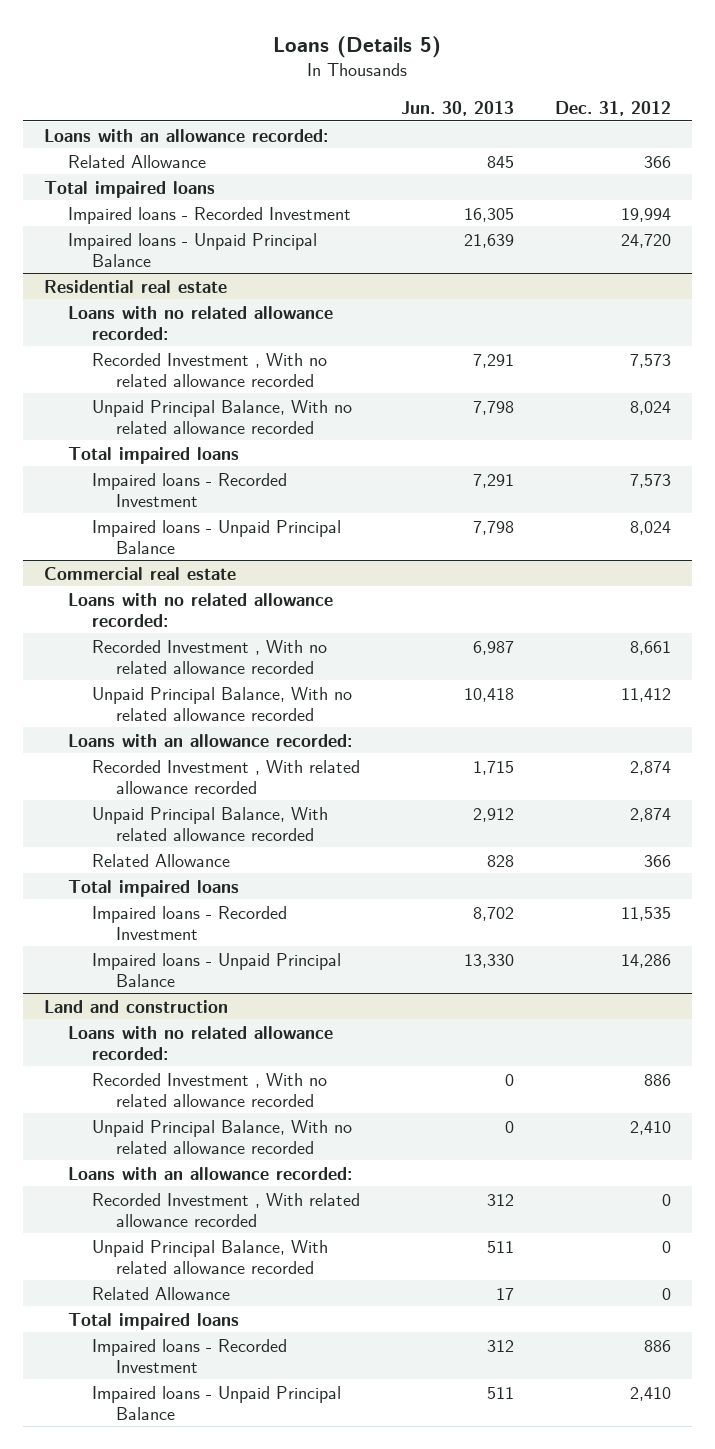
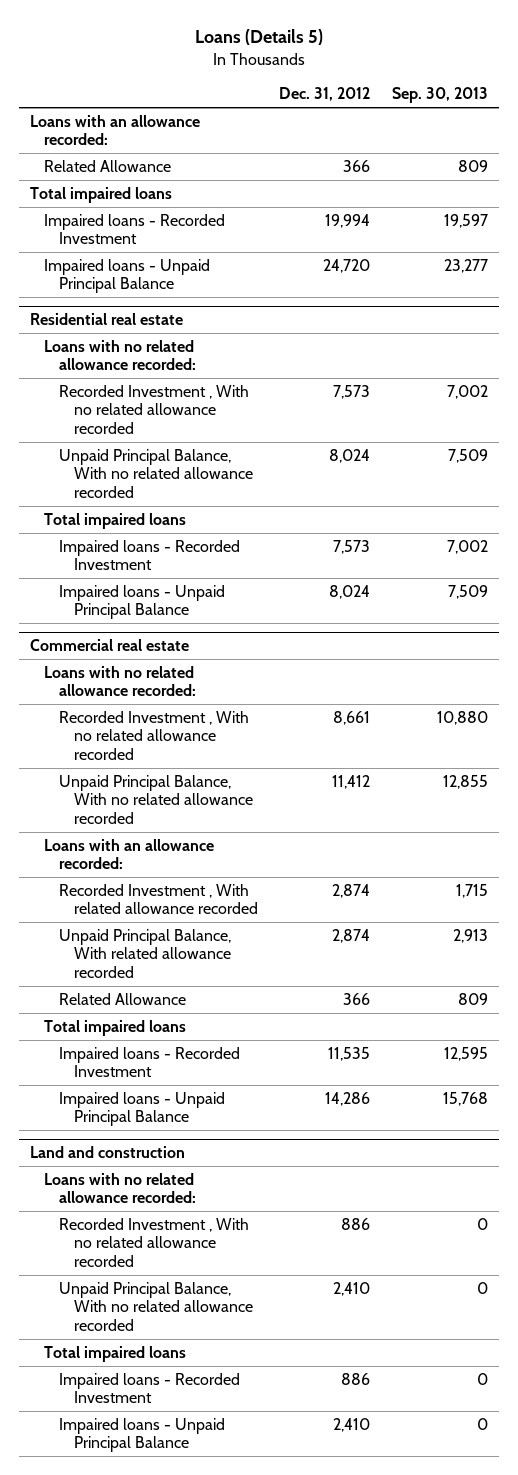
[400,100,514,116] Jun. 30, 2013 -> none
none -> [391,87,488,104] Sep. 30, 2013
[67,1166,352,1180] Loans with an allowance recorded: -> none
[91,1192,360,1227] Recorded Investment , With related allowance recorded -> none
[91,1239,328,1274] Unpaid Principal Balance, With related allowance recorded -> none
[91,1286,230,1300] Related Allowance -> none

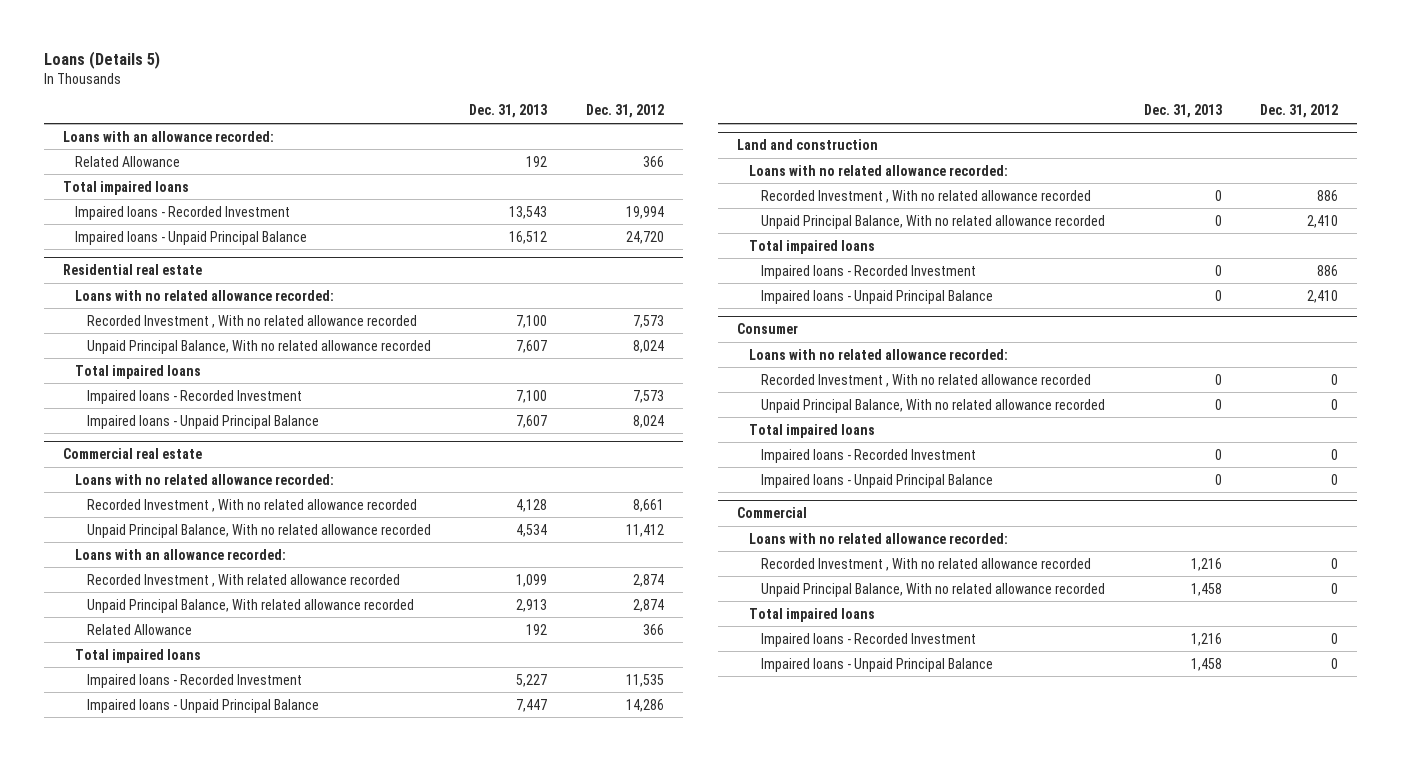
[391,87,488,104] Sep. 30, 2013 -> none
none -> [469,104,548,119] Dec. 31, 2013
none -> [737,323,799,335] Consumer
none -> [749,348,1009,360] Loans with no related allowance recorded:
none -> [761,373,1092,387] Recorded Investment , With no related allowance recorded
none -> [761,398,1106,413] Unpaid Principal Balance, With no related allowance recorded
none -> [749,423,876,438] Total impaired loans
none -> [761,448,977,463] Impaired loans - Recorded Investment
none -> [761,473,994,488] Impaired loans - Unpaid Principal Balance
none -> [737,507,808,519] Commercial
none -> [749,532,1009,544] Loans with no related allowance recorded:
none -> [761,557,1092,571] Recorded Investment , With no related allowance recorded
none -> [761,582,1106,597] Unpaid Principal Balance, With no related allowance recorded
none -> [749,607,876,622] Total impaired loans
none -> [761,632,977,647] Impaired loans - Recorded Investment
none -> [761,657,994,672] Impaired loans - Unpaid Principal Balance

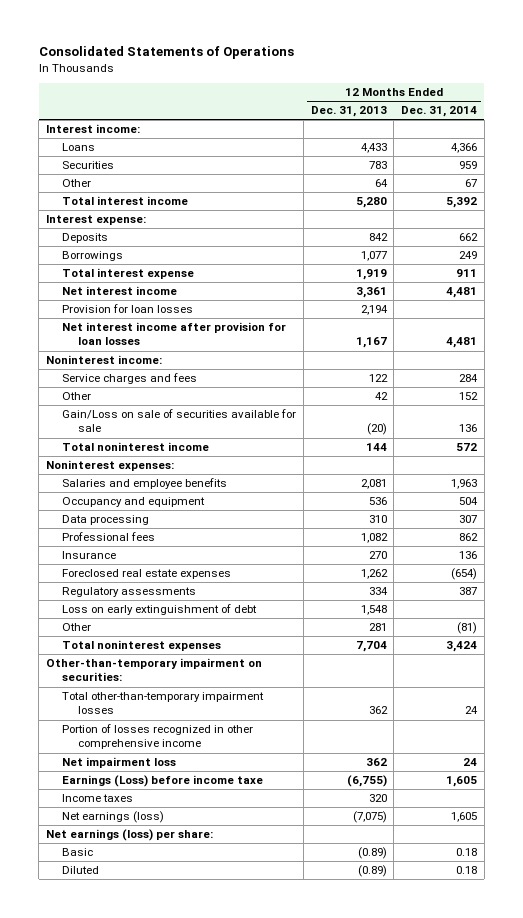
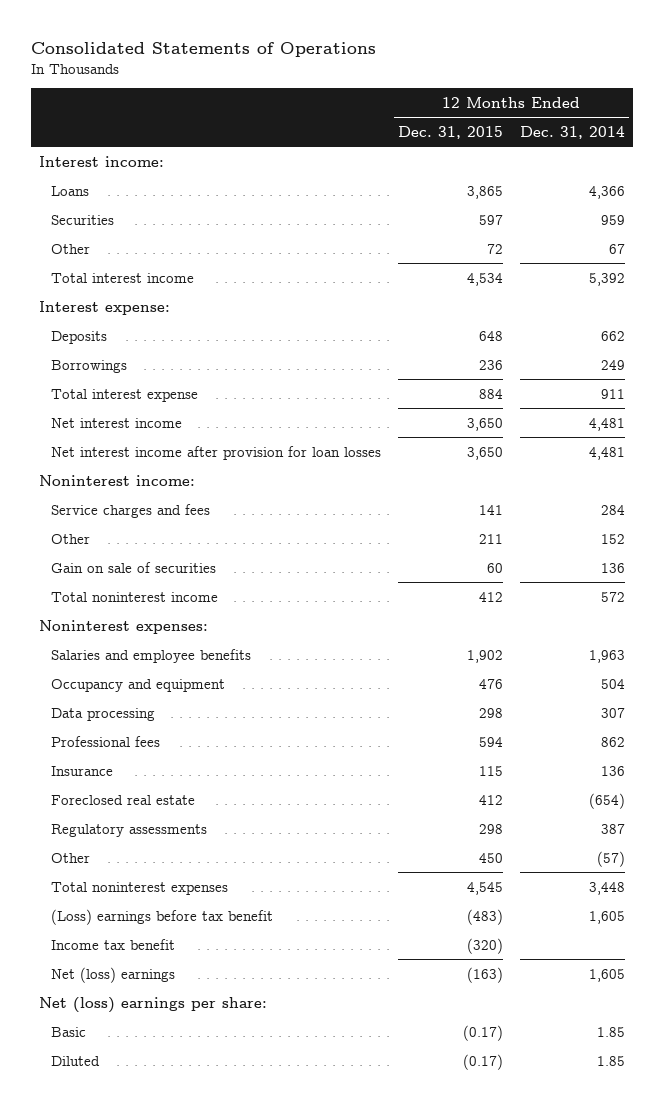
[310,106,387,118] Dec. 31, 2013 -> none
none -> [398,125,504,139] Dec. 31, 2015
[62,304,194,314] Provision for loan losses -> none
[62,409,297,433] Gain/Loss on sale of securities available for sale -> [51,561,217,573] Gain on sale of securities
[62,569,232,580] Foreclosed real estate expenses -> [51,794,196,805] Foreclosed real estate
[62,604,258,616] Loss on early extinguishment of debt -> none
[45,658,262,682] Other-than-temporary impairment on securities: -> none
[62,692,265,715] Total other-than-temporary impairment losses -> none
[62,724,254,750] Portion of losses recognized in other comprehensive income -> none
[62,757,177,769] Net impairment loss -> none
[457,622,478,635] (81) -> [596,850,625,867] (57)
[446,641,478,653] 3,424 -> [588,881,625,895] 3,448
[62,775,264,788] Earnings (Loss) before income taxe -> [51,908,274,925] (Loss) earnings before tax benefit
[62,794,134,803] Income taxes -> [51,938,176,950] Income tax benefit
[62,811,165,824] Net earnings (loss) -> [51,966,176,983] Net (loss) earnings
[45,829,213,842] Net earnings (loss) per share: -> [38,996,267,1013] Net (loss) earnings per share:
[456,848,478,857] 0.18 -> [596,1026,625,1037] 1.85
[456,866,478,875] 0.18 -> [596,1055,625,1066] 1.85

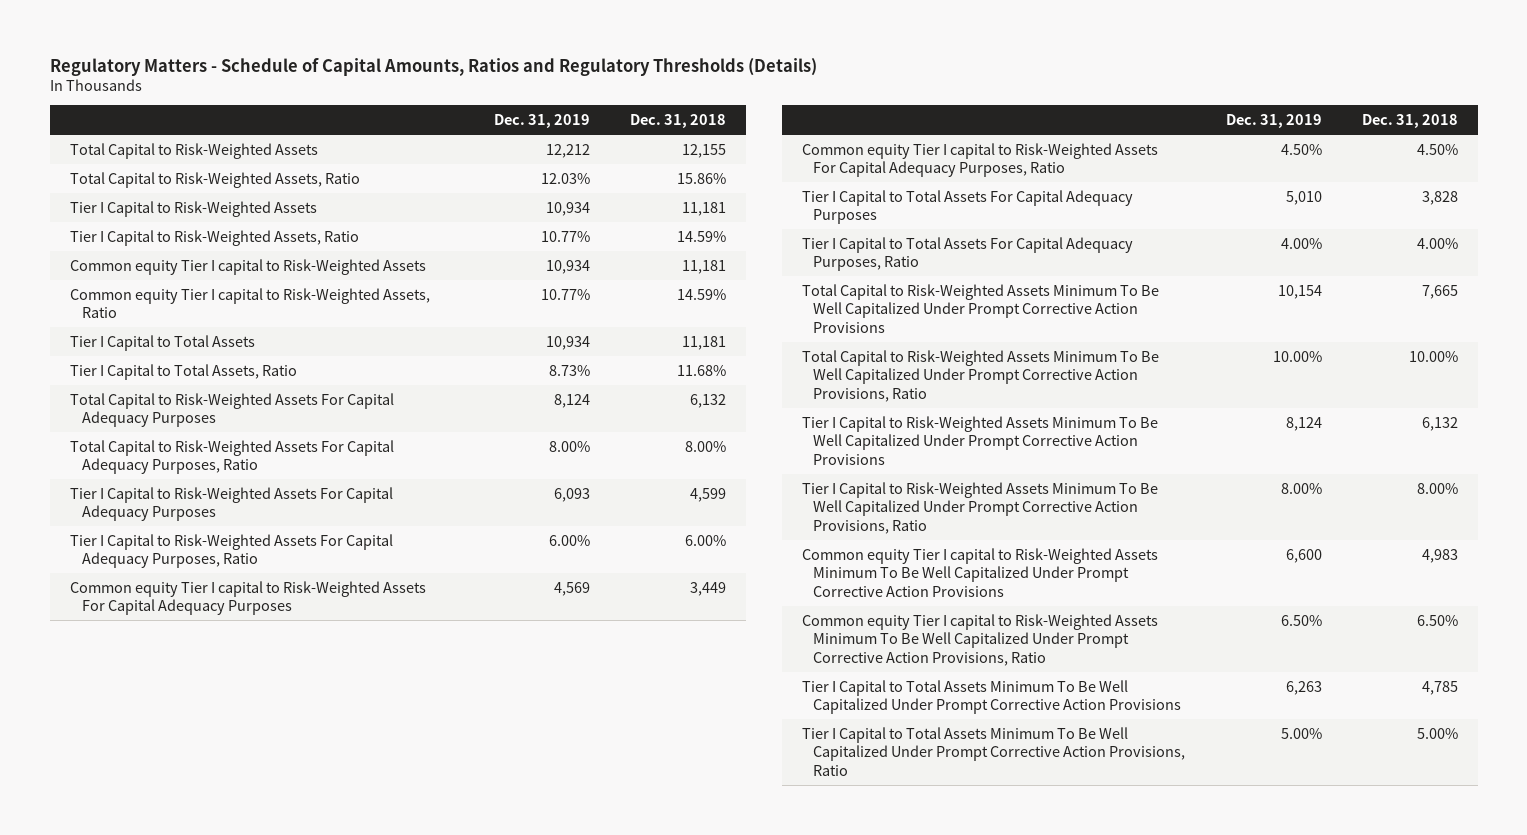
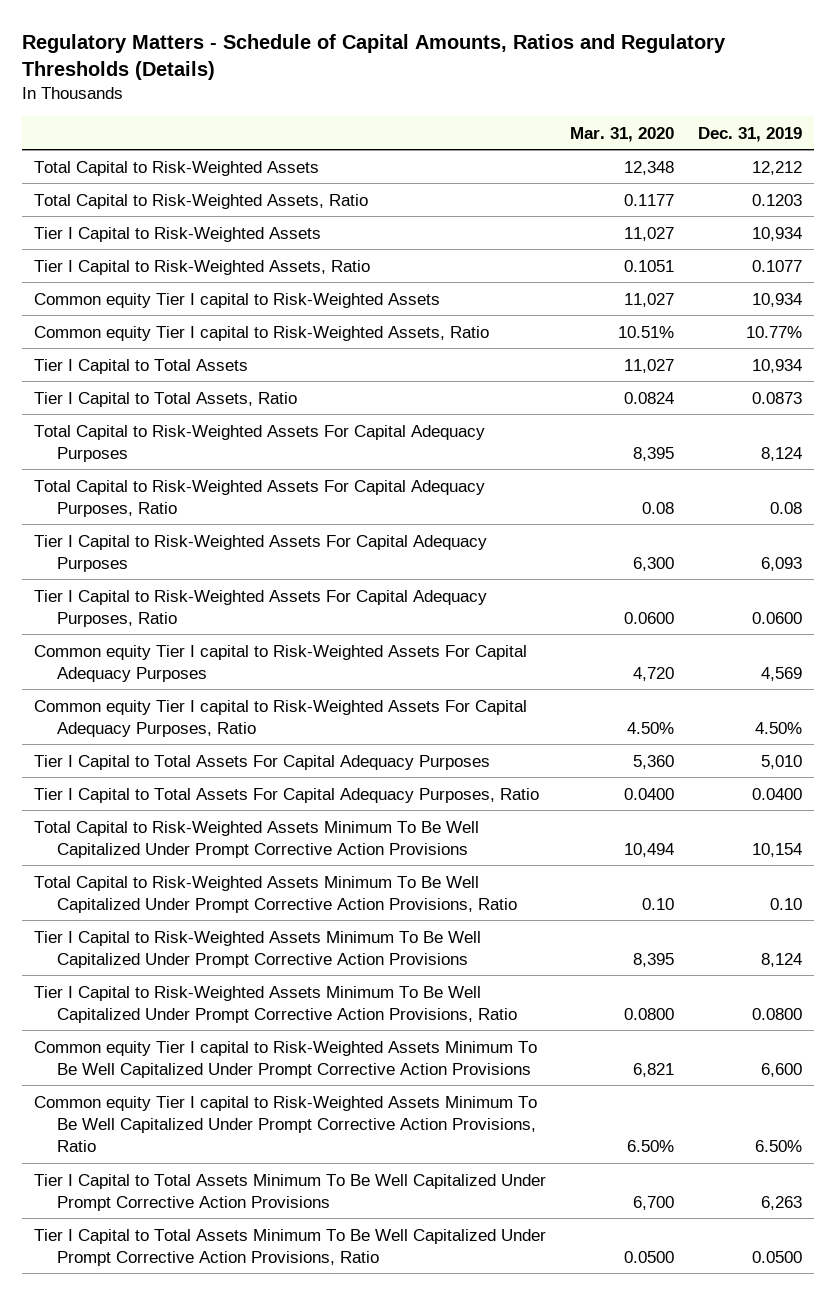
[629,114,726,129] Dec. 31, 2018 -> none
none -> [570,126,675,142] Mar. 31, 2020
[540,172,590,184] 12.03% -> [752,193,803,206] 0.1203
[540,230,590,242] 10.77% -> [752,259,803,272] 0.1077
[548,364,590,376] 8.73% -> [752,391,803,404] 0.0873
[548,440,590,452] 8.00% -> [770,501,803,514] 0.08
[548,534,590,546] 6.00% -> [752,611,803,624] 0.0600
[1280,237,1322,249] 4.00% -> [752,787,803,800] 0.0400
[1272,350,1322,362] 10.00% -> [770,897,803,910] 0.10
[1280,482,1322,494] 8.00% -> [752,1007,803,1020] 0.0800
[1280,727,1322,739] 5.00% -> [752,1250,803,1263] 0.0500

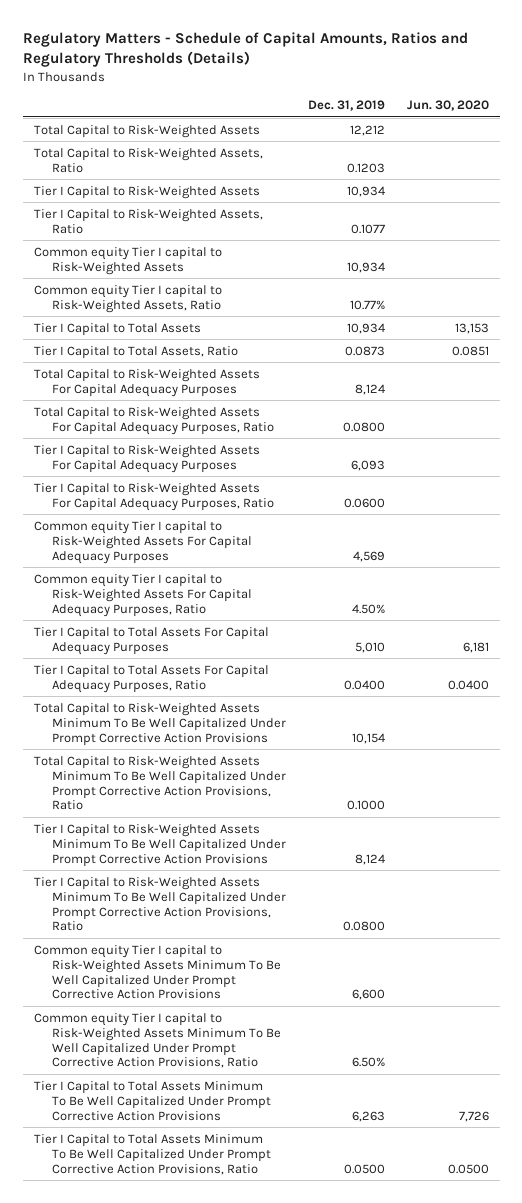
[570,126,675,142] Mar. 31, 2020 -> none
none -> [406,100,489,112] Jun. 30, 2020
[770,501,803,514] 0.08 -> [342,421,385,432] 0.0800
[770,897,803,910] 0.10 -> [346,800,385,811] 0.1000

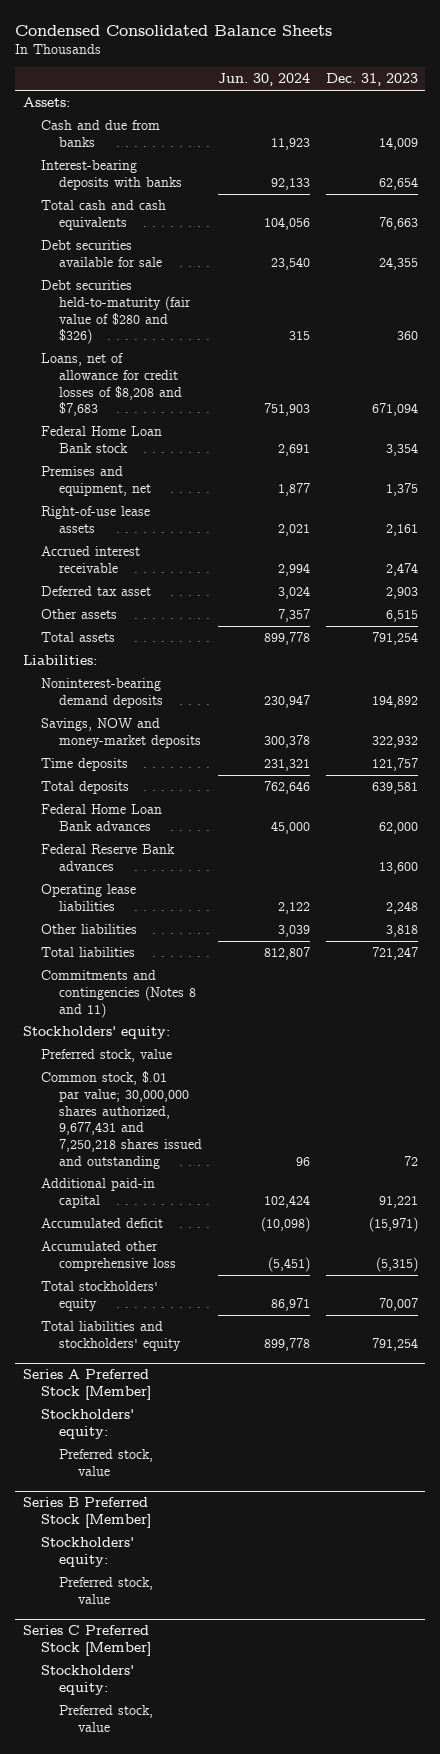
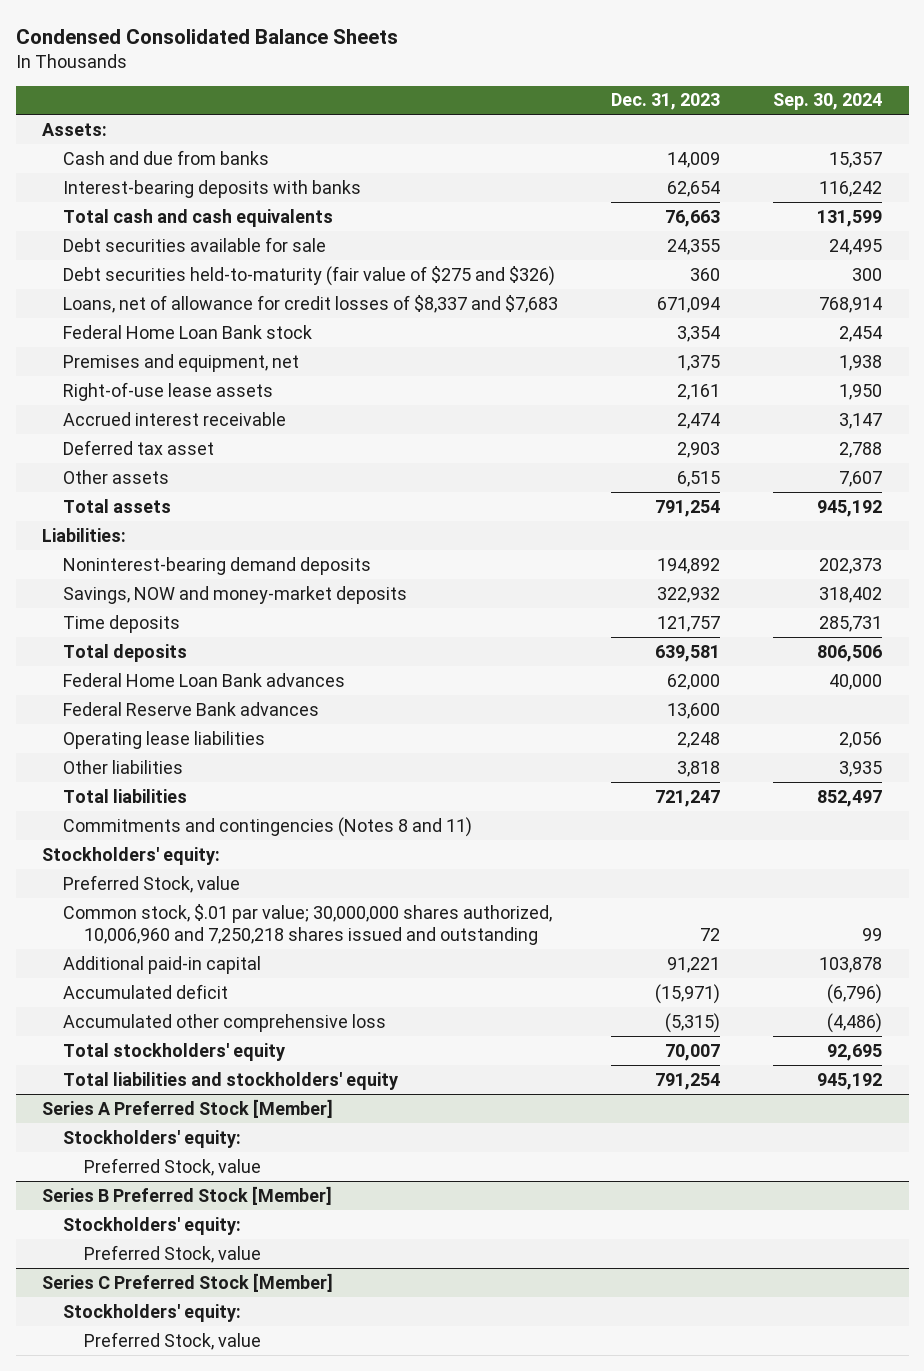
[217,73,310,87] Jun. 30, 2024 -> none
none -> [773,93,883,111] Sep. 30, 2024
[41,280,192,345] Debt securities held-to-maturity (fair value of $280 and $326) -> [63,265,556,286] Debt securities held-to-maturity (fair value of $275 and $326)
[41,353,183,417] Loans, net of allowance for credit losses of $8,208 and $7,683 -> [63,294,559,313] Loans, net of allowance for credit losses of $8,337 and $7,683
[41,1049,173,1063] Preferred stock, value -> [63,874,241,893] Preferred Stock, value
[41,1071,203,1169] Common stock, $.01 par value; 30,000,000 shares authorized, 9,677,431 and 7,250,218 shares issued and outstanding -> [63,903,553,946] Common stock, $.01 par value; 30,000,000 shares authorized, 10,006,960 and 7,250,218 shares issued and outstanding
[59,1449,154,1476] Preferred stock, value -> [84,1157,262,1176] Preferred Stock, value
[59,1577,154,1604] Preferred stock, value -> [84,1244,262,1263] Preferred Stock, value
[59,1705,154,1732] Preferred stock, value -> [84,1331,262,1350] Preferred Stock, value

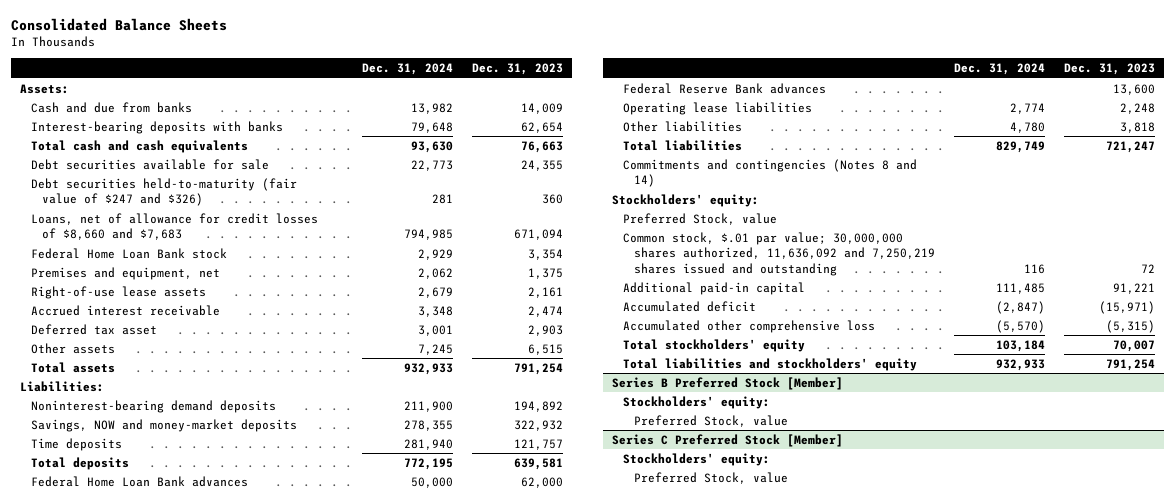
[15,28,398,44] Condensed Consolidated Balance Sheets -> [10,17,227,31] Consolidated Balance Sheets
[773,93,883,111] Sep. 30, 2024 -> none
none -> [361,63,453,76] Dec. 31, 2024
[63,265,556,286] Debt securities held-to-maturity (fair value of $275 and $326) -> [30,177,297,207] Debt securities held-to-maturity (fair value of $247 and $326)
[63,294,559,313] Loans, net of allowance for credit losses of $8,337 and $7,683 -> [30,212,318,241] Loans, net of allowance for credit losses of $8,660 and $7,683
[63,816,473,837] Commitments and contingencies (Notes 8 and 11) -> [622,158,917,188] Commitments and contingencies (Notes 8 and 14)
[63,903,553,946] Common stock, $.01 par value; 30,000,000 shares authorized, 10,006,960 and 7,250,218 shares issued and outstanding -> [622,231,935,276] Common stock, $.01 par value; 30,000,000 shares authorized, 11,636,092 and 7,250,219 shares issued and outstanding
[42,1098,334,1118] Series A Preferred Stock [Member] -> none
[63,1129,242,1148] Stockholders' equity: -> none
[84,1157,262,1176] Preferred Stock, value -> none

